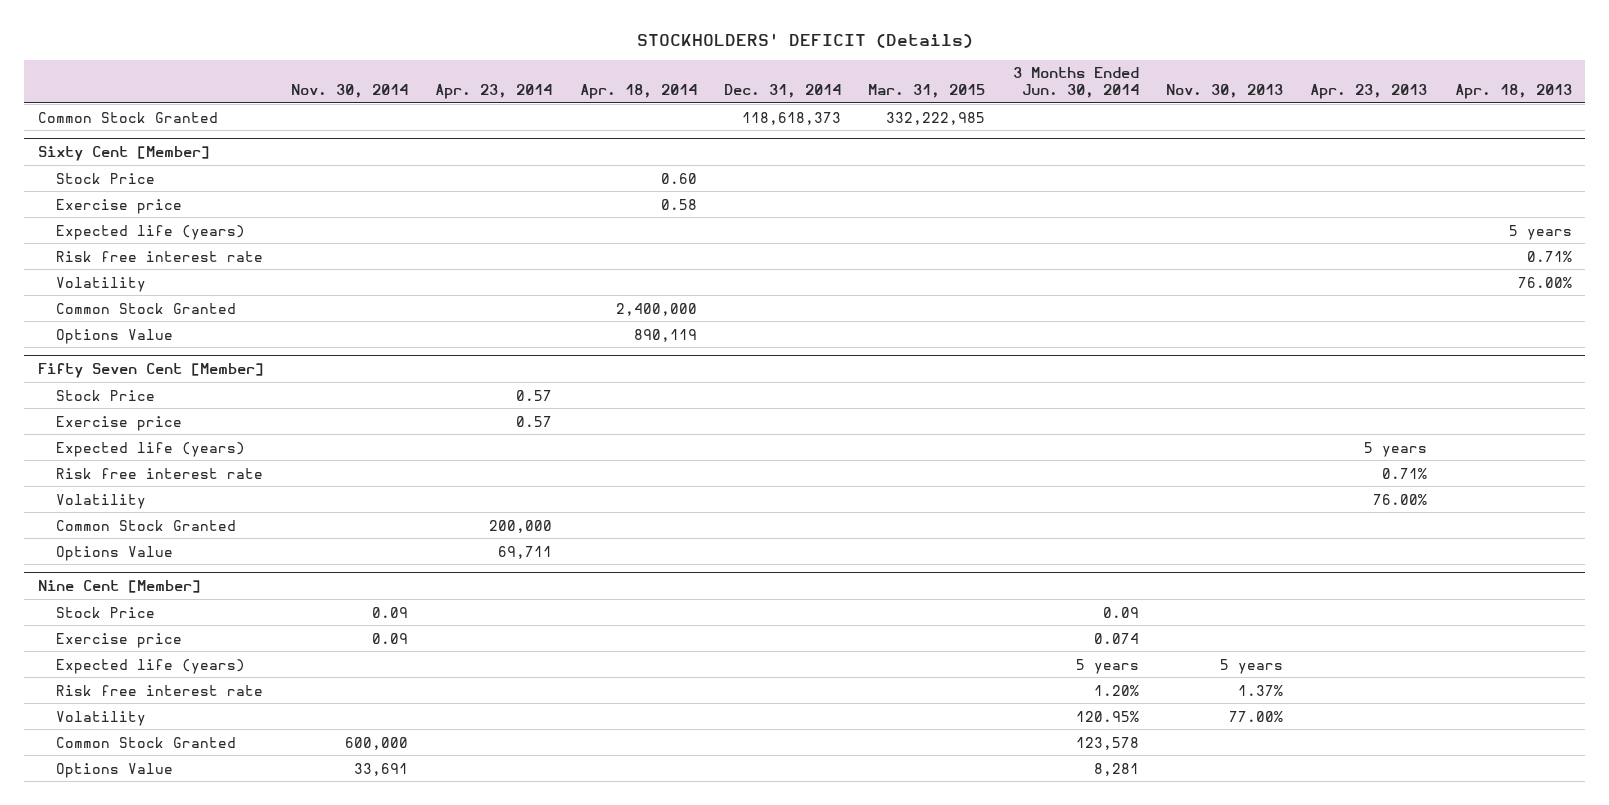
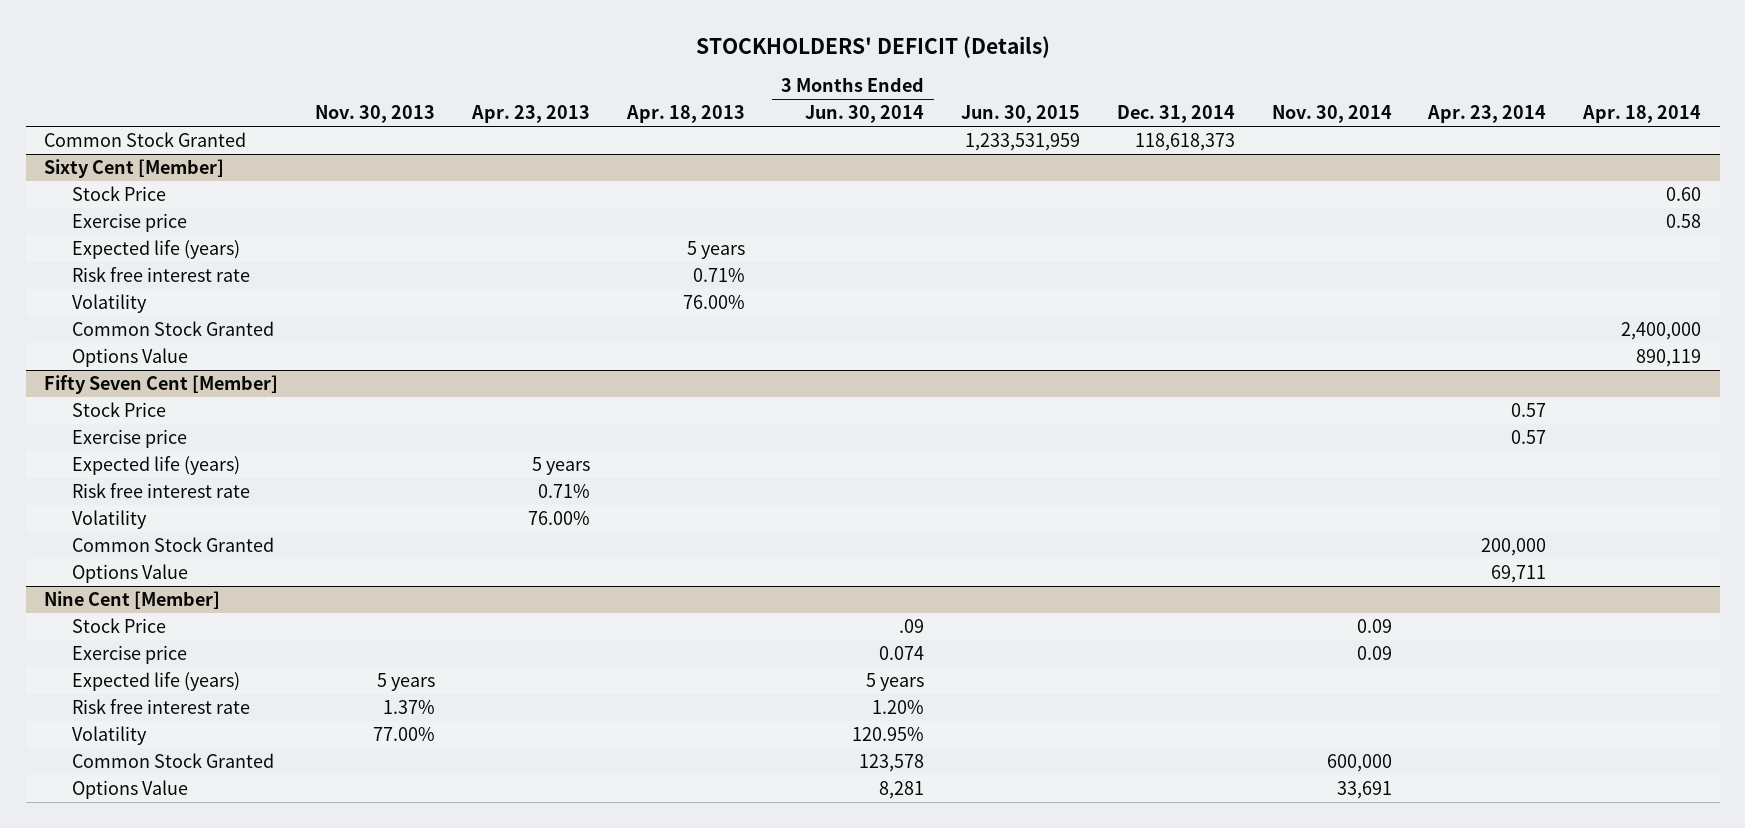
[868,84,986,99] Mar. 31, 2015 -> none
none -> [961,105,1081,124] Jun. 30, 2015
[1102,606,1139,618] 0.09 -> [899,619,925,634] .09

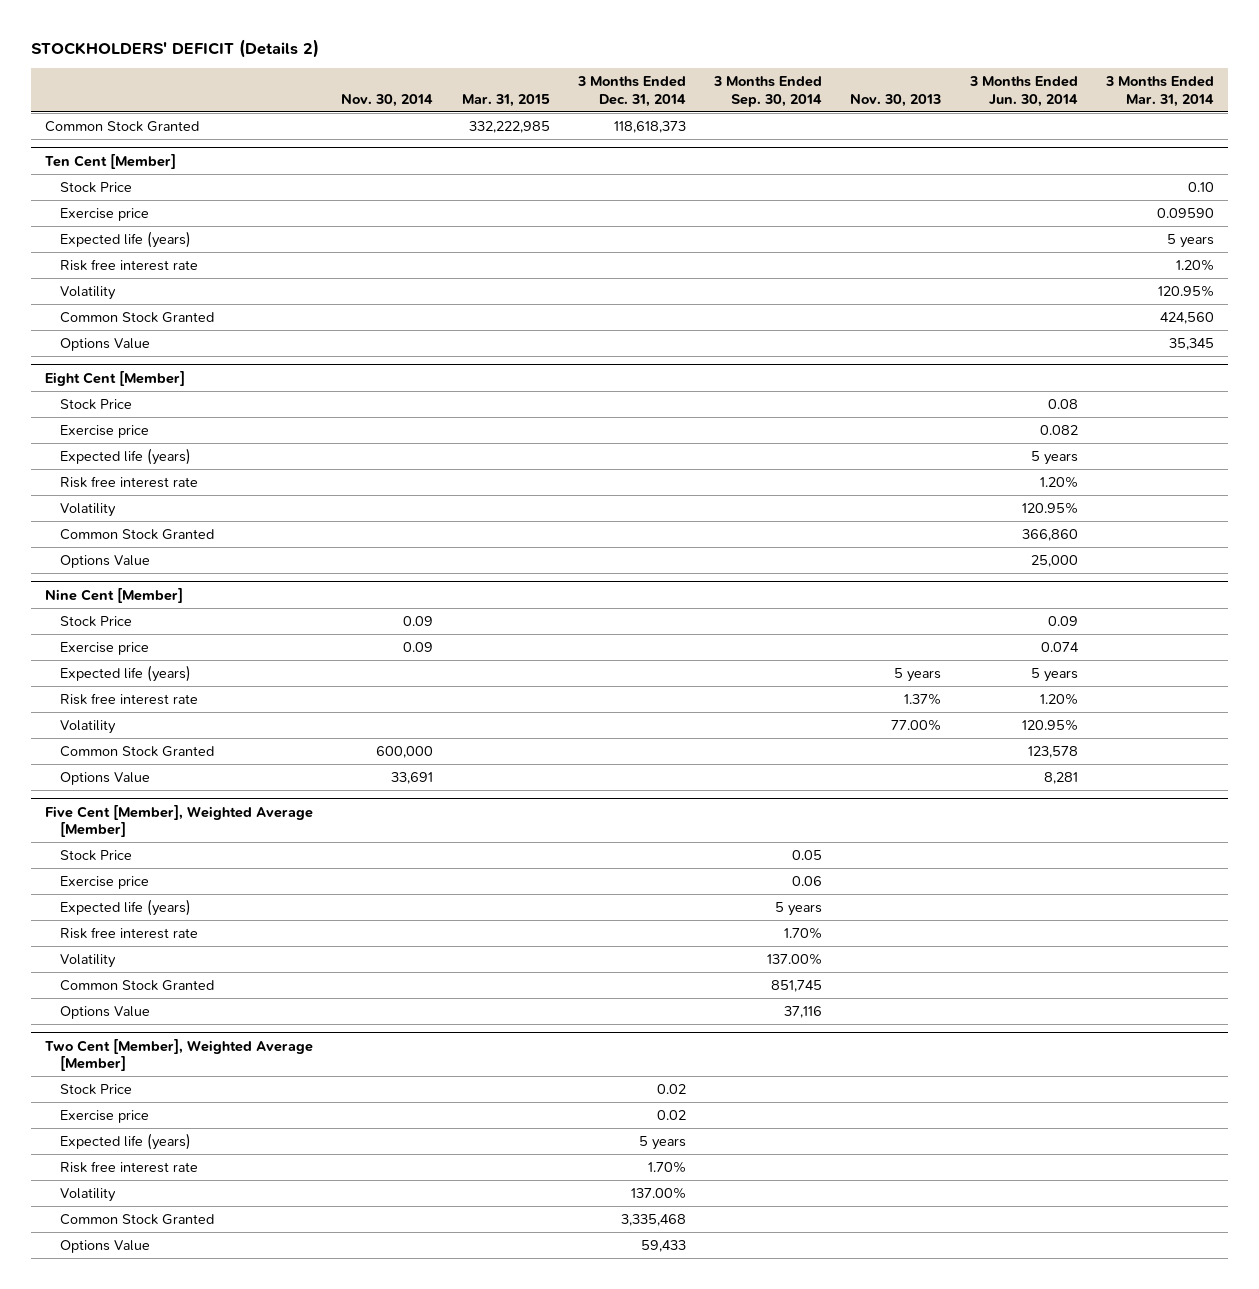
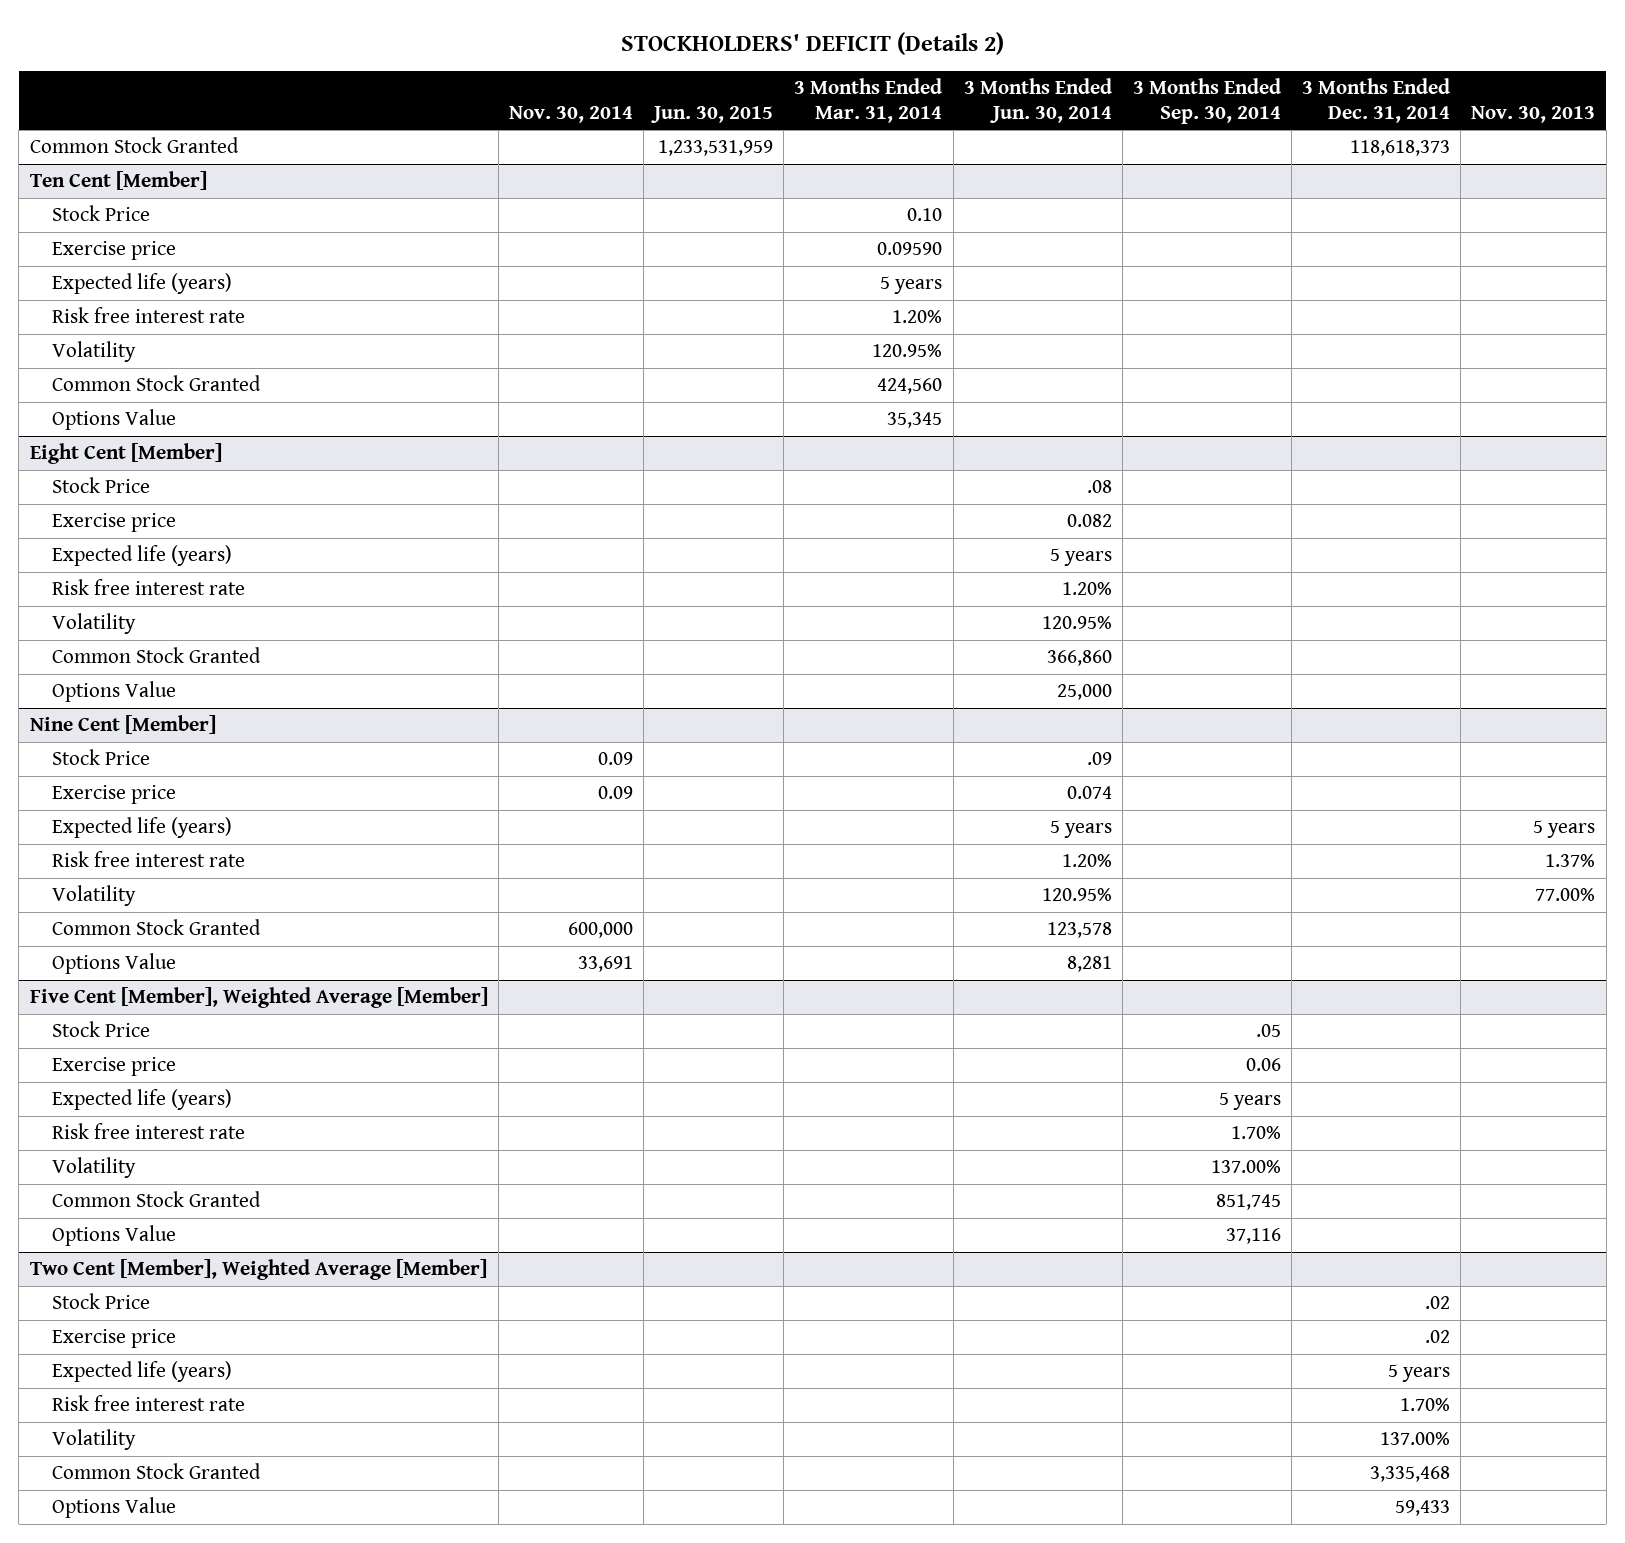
[461,93,550,107] Mar. 31, 2015 -> none
none -> [651,105,774,123] Jun. 30, 2015
[1047,398,1078,409] 0.08 -> [1086,480,1112,494] .08
[1047,615,1078,626] 0.09 -> [1086,752,1112,766] .09
[792,849,823,860] 0.05 -> [1255,1024,1281,1038] .05
[656,1083,686,1094] 0.02 -> [1425,1296,1451,1310] .02
[656,1109,686,1120] 0.02 -> [1425,1330,1451,1344] .02

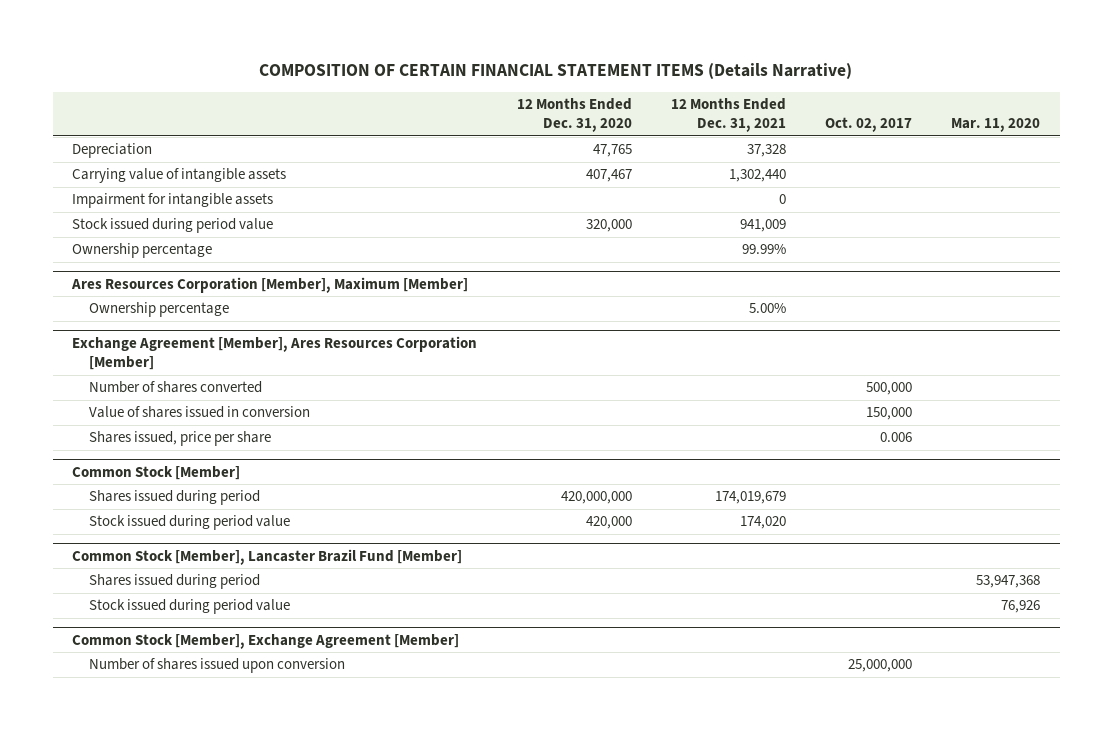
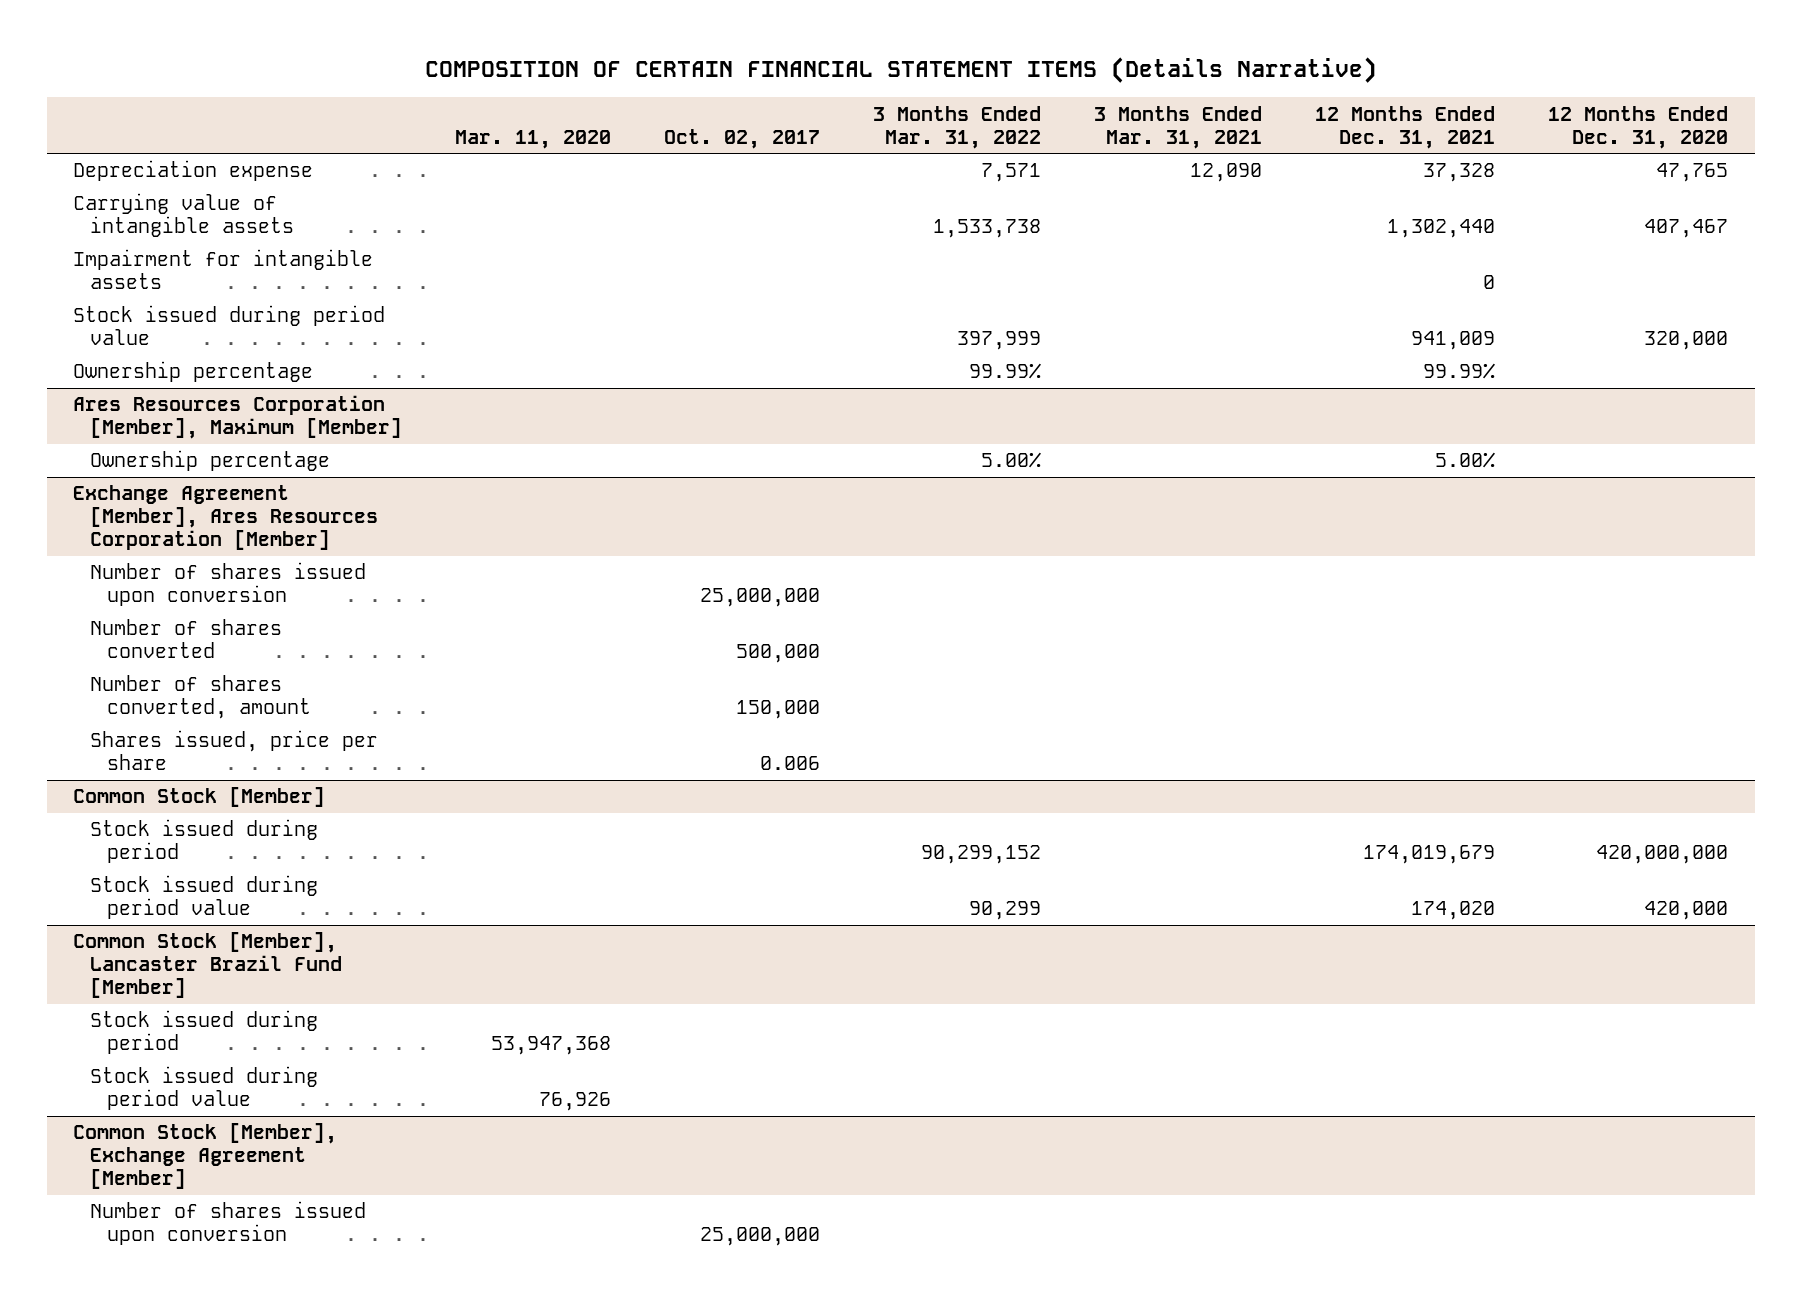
none -> [873,105,1042,149] 3 Months Ended Mar. 31, 2022
none -> [1094,105,1263,149] 3 Months Ended Mar. 31, 2021
[72,143,153,159] Depreciation -> [73,160,314,182] Depreciation expense
none -> [90,562,367,607] Number of shares issued upon conversion
[89,406,311,419] Value of shares issued in conversion -> [90,675,312,720] Number of shares converted, amount
[89,490,261,506] Shares issued during period -> [90,819,319,864] Stock issued during period
[89,574,261,590] Shares issued during period -> [90,1010,319,1055] Stock issued during period

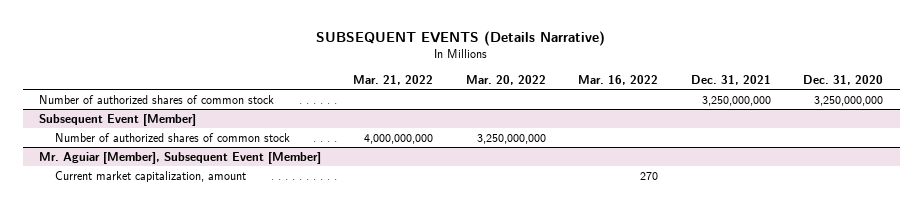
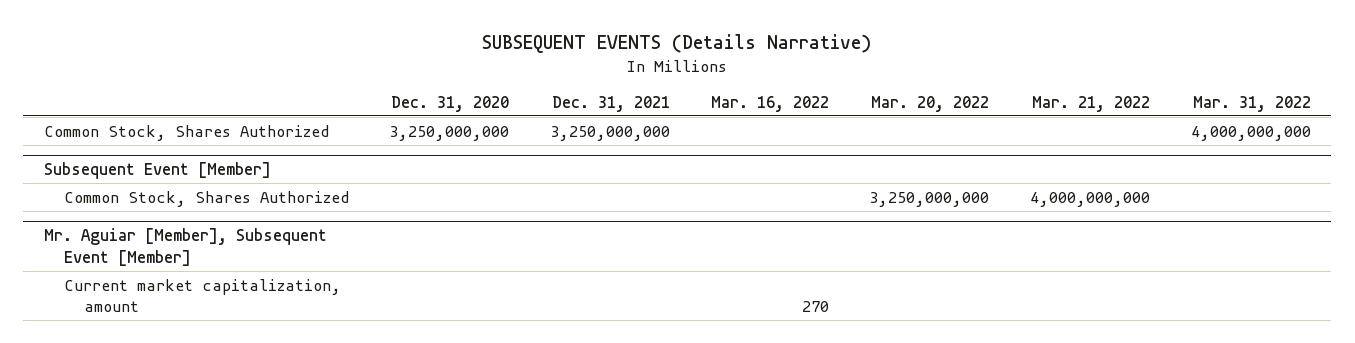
none -> [1192,95,1311,112] Mar. 31, 2022
[38,94,274,104] Number of authorized shares of common stock -> [43,124,329,141] Common Stock, Shares Authorized
[55,132,291,142] Number of authorized shares of common stock -> [63,190,349,207] Common Stock, Shares Authorized

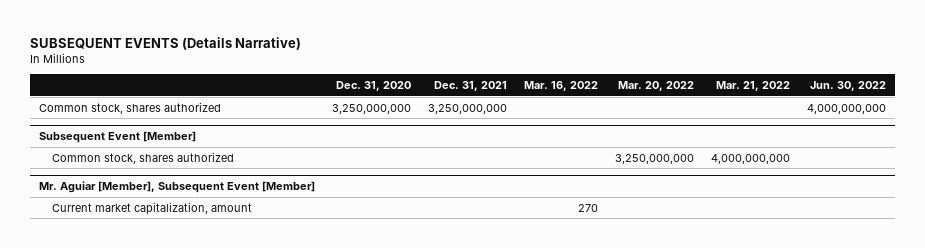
[1192,95,1311,112] Mar. 31, 2022 -> none
none -> [810,80,887,91] Jun. 30, 2022
[43,124,329,141] Common Stock, Shares Authorized -> [38,101,221,114] Common stock, shares authorized
[63,190,349,207] Common Stock, Shares Authorized -> [52,151,235,164] Common stock, shares authorized

